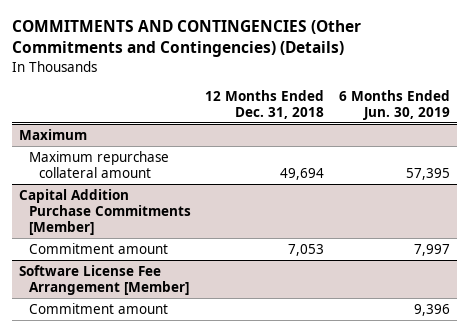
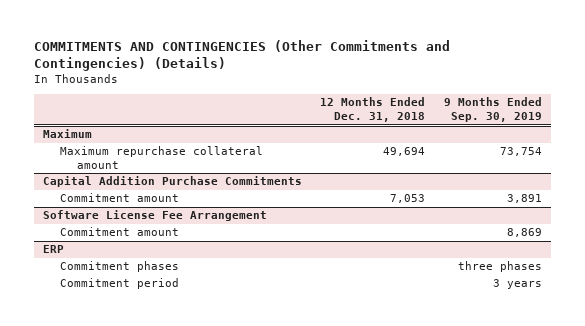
[338,89,450,120] 6 Months Ended Jun. 30, 2019 -> none
none -> [443,97,542,123] 9 Months Ended Sep. 30, 2019
[18,188,191,236] Capital Addition Purchase Commitments [Member] -> [43,176,303,188] Capital Addition Purchase Commitments
[18,264,189,295] Software License Fee Arrangement [Member] -> [43,210,268,222] Software License Fee Arrangement
none -> [43,245,65,254] ERP
none -> [60,261,180,273] Commitment phases
none -> [60,278,180,290] Commitment period

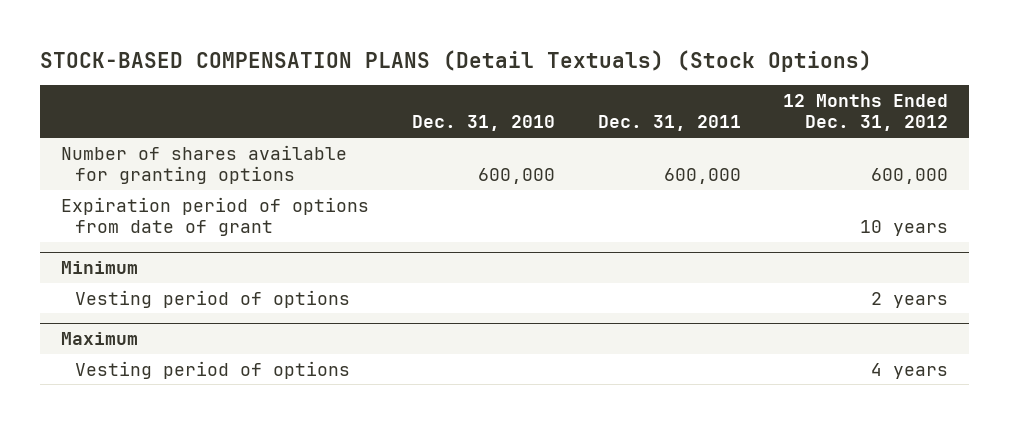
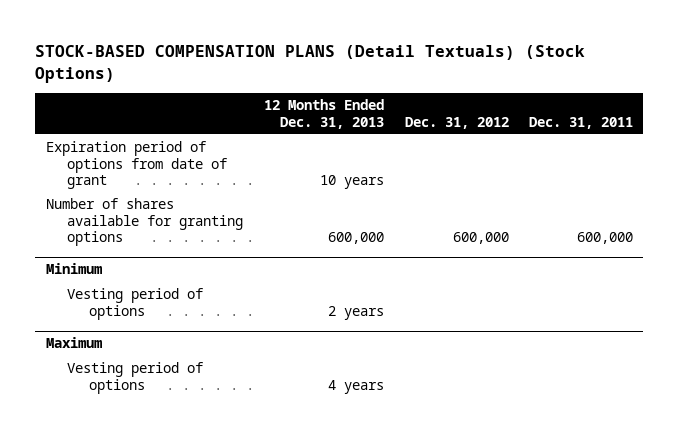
[411,115,555,132] Dec. 31, 2010 -> none
[783,93,949,132] 12 Months Ended Dec. 31, 2012 -> none
none -> [263,99,384,129] 12 Months Ended Dec. 31, 2013
none -> [404,116,509,129] Dec. 31, 2012
[61,144,348,185] Number of shares available for granting options -> [45,198,244,247] Number of shares available for granting options

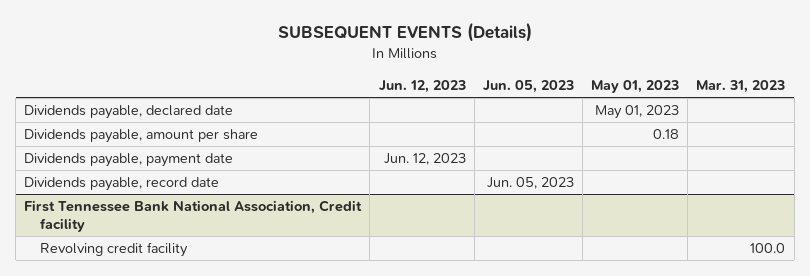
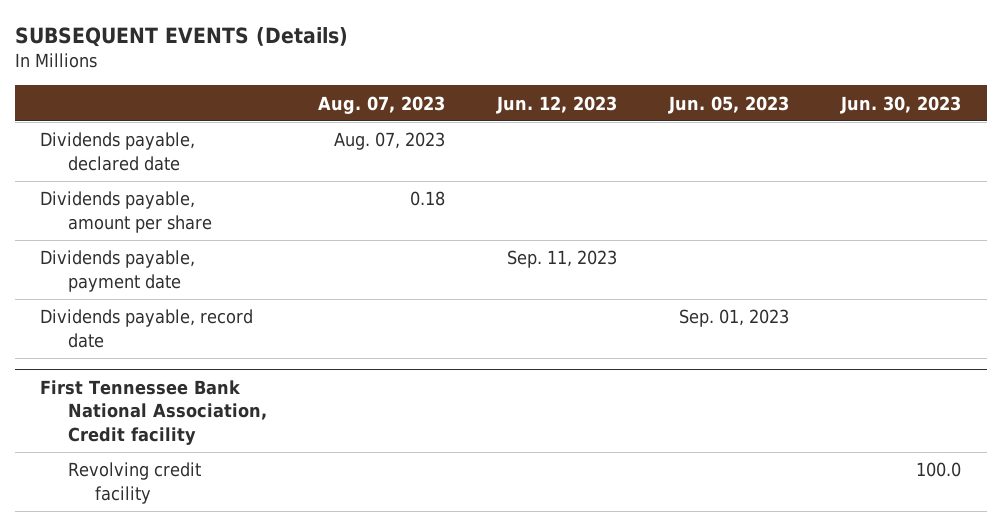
[591,80,680,94] May 01, 2023 -> none
[696,80,786,94] Mar. 31, 2023 -> none
none -> [318,95,446,114] Aug. 07, 2023
none -> [839,95,961,114] Jun. 30, 2023
[383,153,466,166] Jun. 12, 2023 -> [507,250,618,269] Sep. 11, 2023
[486,177,574,190] Jun. 05, 2023 -> [679,309,790,328] Sep. 01, 2023

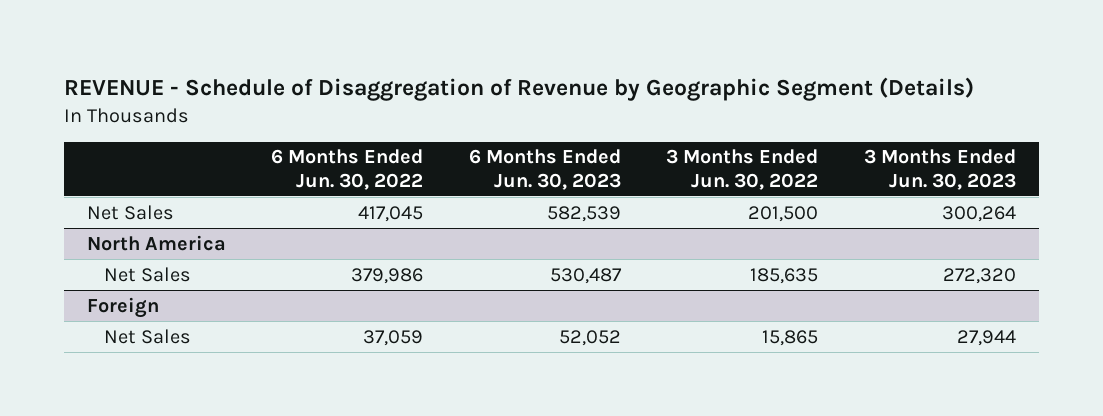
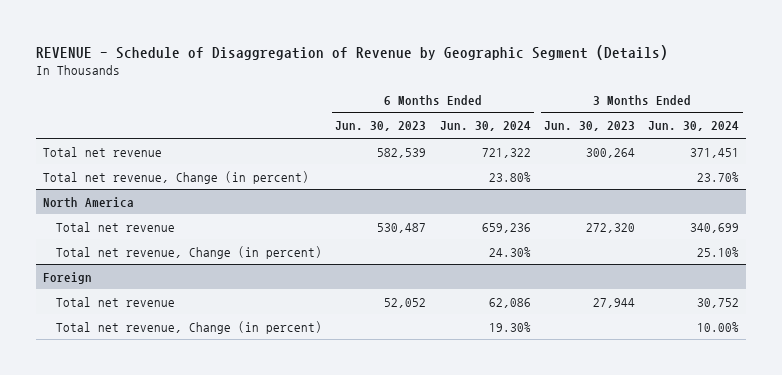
[271,149,424,190] 6 Months Ended Jun. 30, 2022 -> none
[666,149,819,190] 3 Months Ended Jun. 30, 2022 -> none
none -> [439,121,531,132] Jun. 30, 2024
none -> [648,121,740,132] Jun. 30, 2024
[86,204,174,220] Net Sales -> [43,146,163,157] Total net revenue
none -> [43,170,310,184] Total net revenue, Change (in percent)
[104,266,192,282] Net Sales -> [55,221,175,232] Total net revenue
none -> [55,245,322,259] Total net revenue, Change (in percent)
[104,328,192,344] Net Sales -> [55,296,175,307] Total net revenue
none -> [55,320,322,334] Total net revenue, Change (in percent)

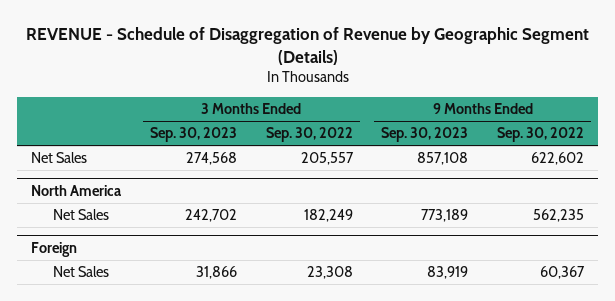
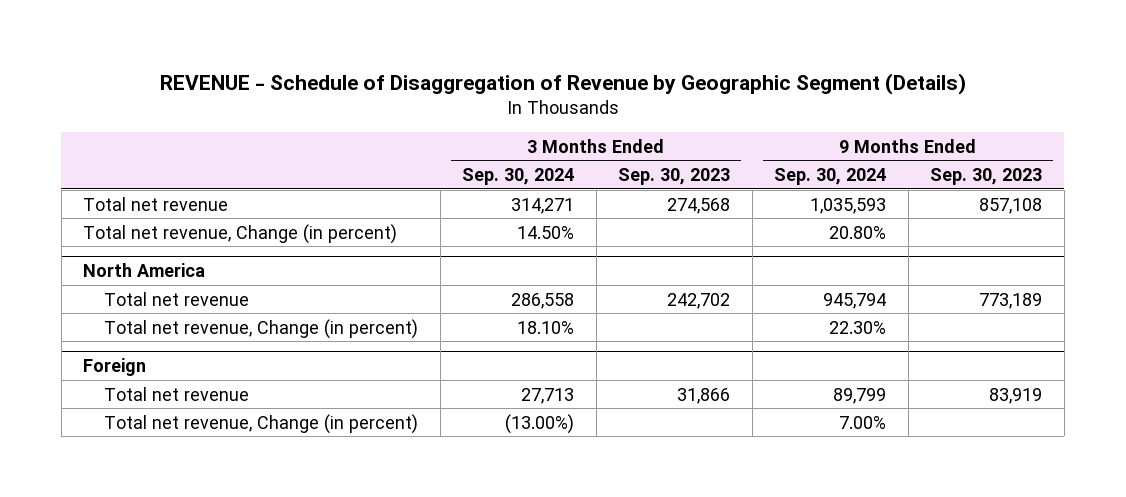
[265,127,353,143] Sep. 30, 2022 -> none
[496,127,584,143] Sep. 30, 2022 -> none
none -> [462,167,575,185] Sep. 30, 2024
none -> [774,167,887,185] Sep. 30, 2024
[31,152,88,164] Net Sales -> [83,196,229,211] Total net revenue
none -> [83,223,398,244] Total net revenue, Change (in percent)
[52,209,109,221] Net Sales -> [104,291,250,306] Total net revenue
none -> [104,318,419,339] Total net revenue, Change (in percent)
[52,266,109,278] Net Sales -> [104,386,250,401] Total net revenue
none -> [104,413,419,434] Total net revenue, Change (in percent)

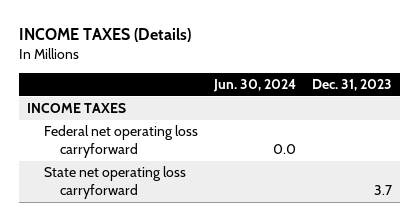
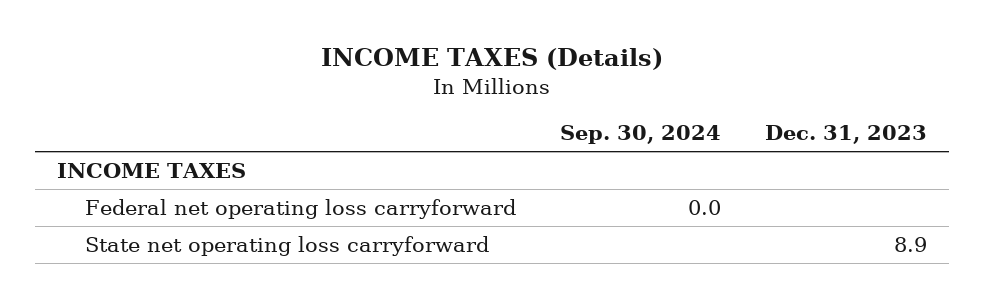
[212,79,296,93] Jun. 30, 2024 -> none
none -> [560,125,722,145] Sep. 30, 2024
[374,185,393,196] 3.7 -> [894,236,928,252] 8.9

